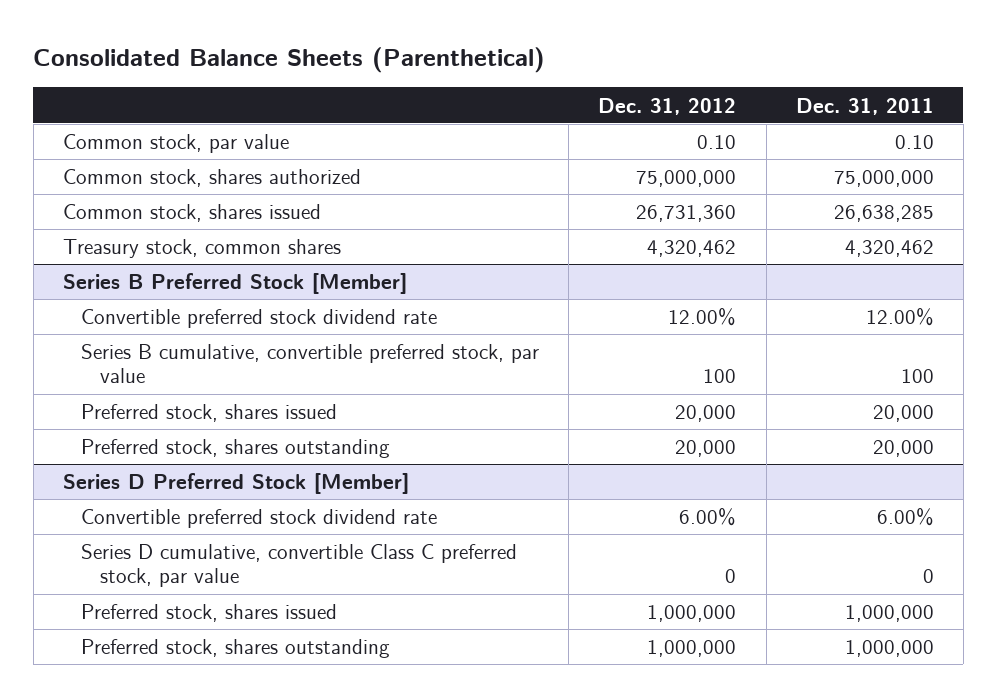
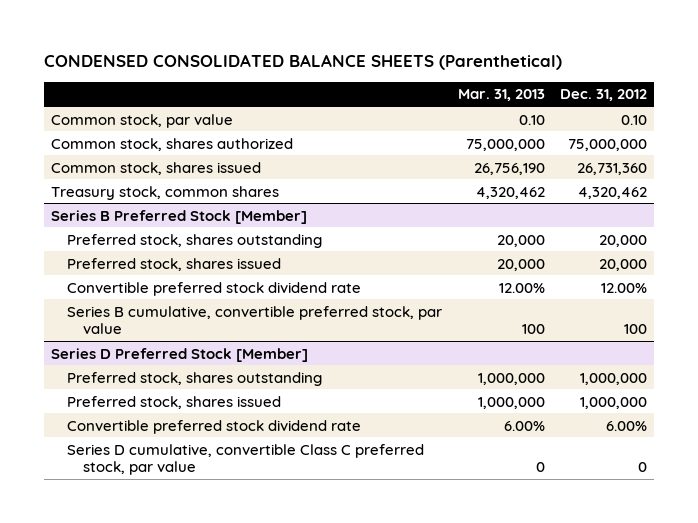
[33,47,546,74] Consolidated Balance Sheets (Parenthetical) -> [43,53,562,70] CONDENSED CONSOLIDATED BALANCE SHEETS (Parenthetical)
[795,97,934,115] Dec. 31, 2011 -> none
none -> [457,89,545,102] Mar. 31, 2013
[81,439,391,459] Preferred stock, shares outstanding -> [67,233,323,248] Preferred stock, shares outstanding
[81,404,338,423] Preferred stock, shares issued -> [67,257,282,271] Preferred stock, shares issued
[81,639,391,659] Preferred stock, shares outstanding -> [67,371,323,386] Preferred stock, shares outstanding
[81,604,338,623] Preferred stock, shares issued -> [67,395,282,409] Preferred stock, shares issued

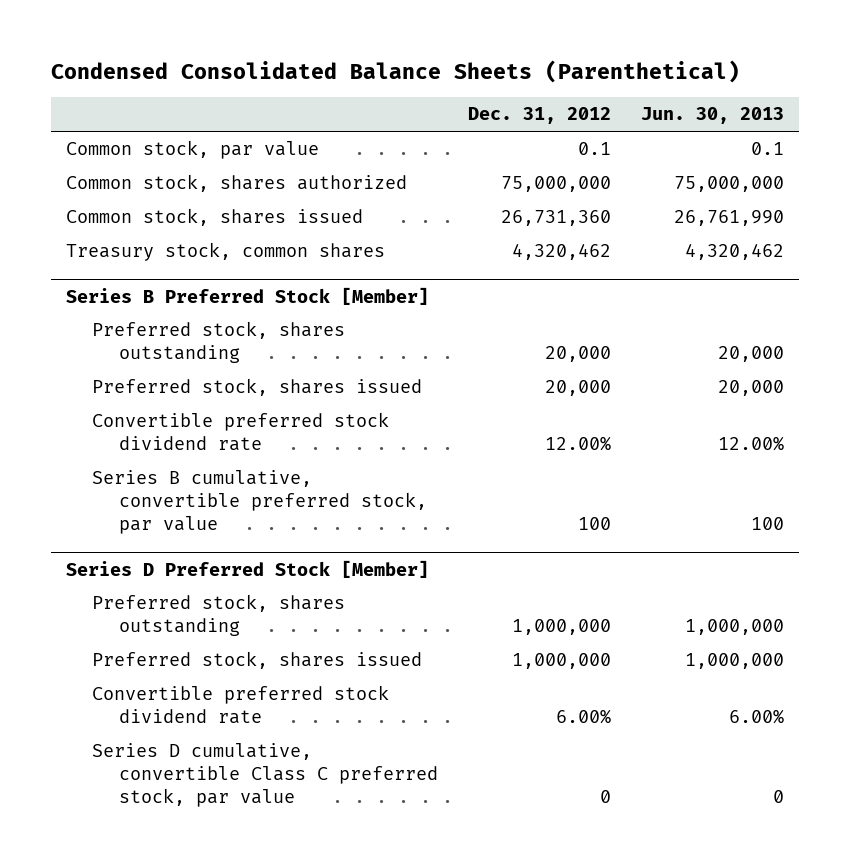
[43,53,562,70] CONDENSED CONSOLIDATED BALANCE SHEETS (Parenthetical) -> [50,59,740,83] Condensed Consolidated Balance Sheets (Parenthetical)
[457,89,545,102] Mar. 31, 2013 -> none
none -> [641,107,785,125] Jun. 30, 2013
[620,114,647,125] 0.10 -> [578,142,612,156] 0.1

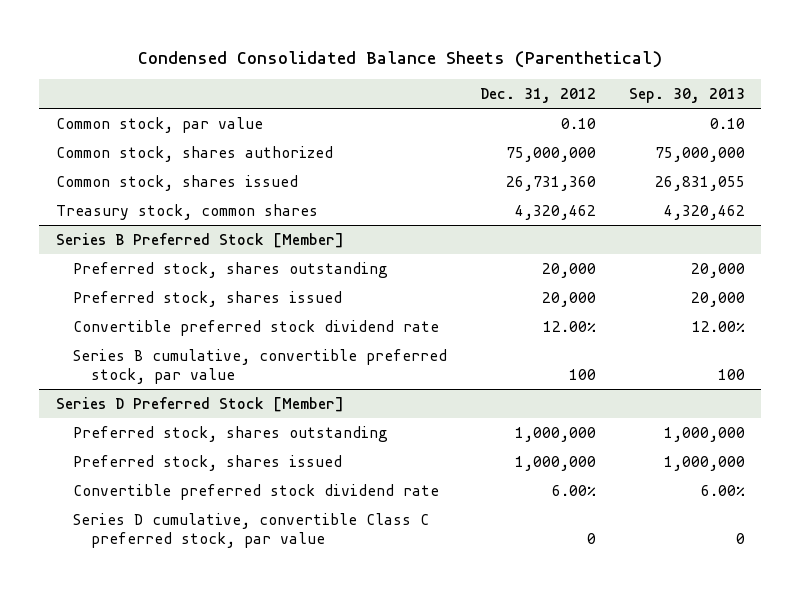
[641,107,785,125] Jun. 30, 2013 -> none
none -> [628,88,745,104] Sep. 30, 2013
[578,142,612,156] 0.1 -> [561,118,597,130] 0.10

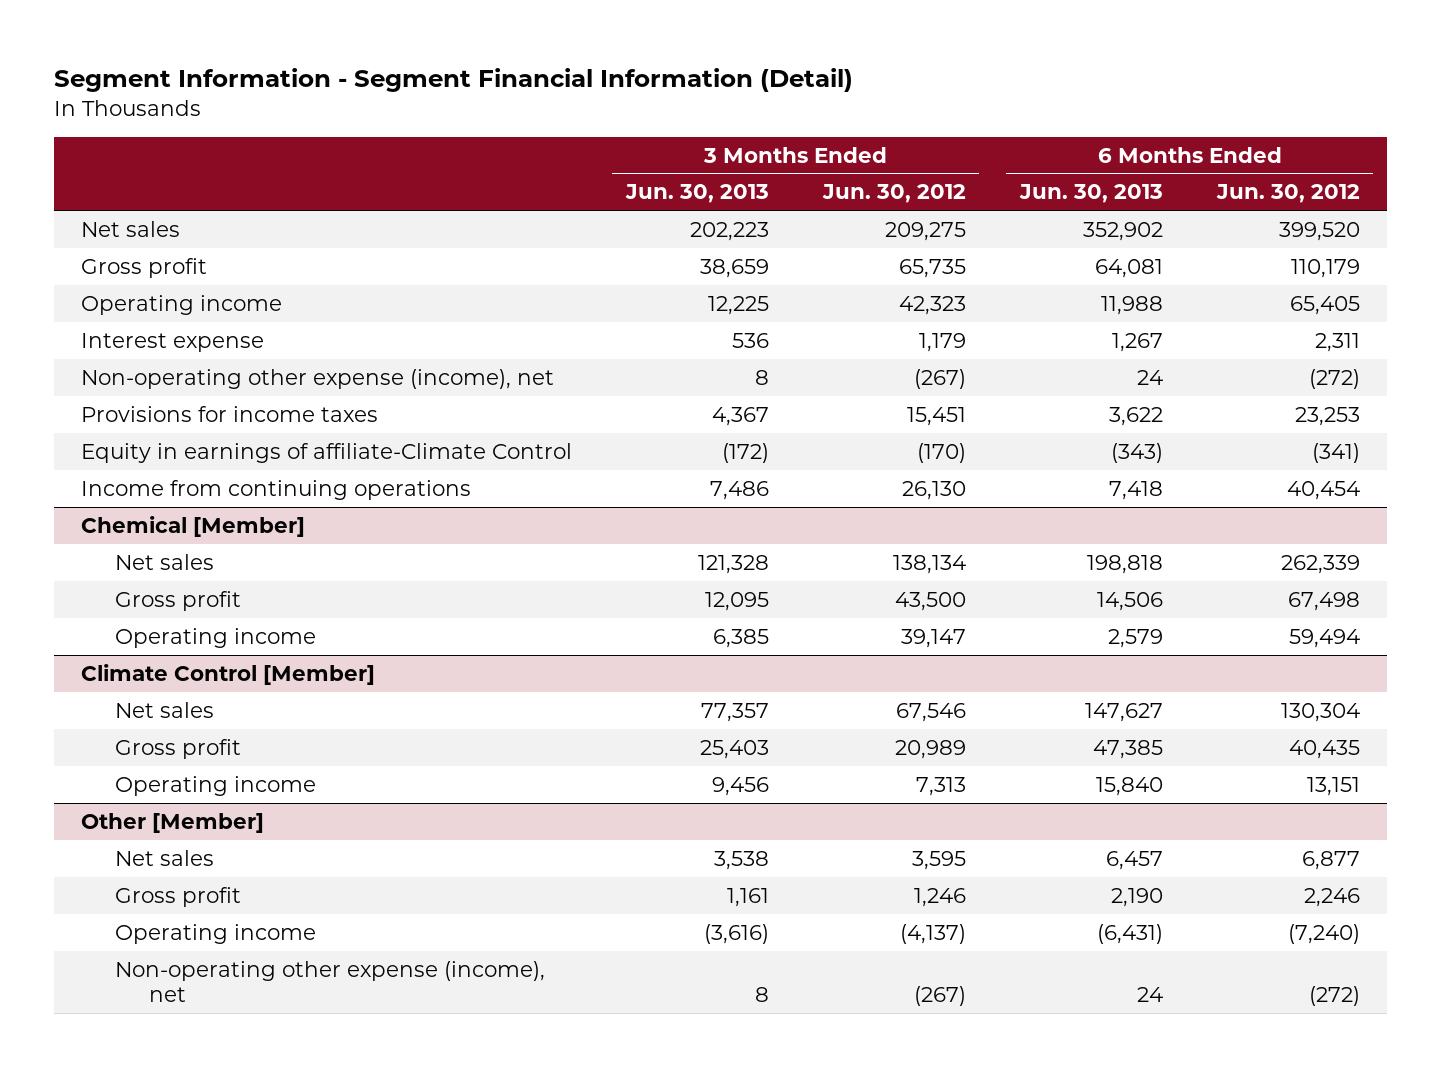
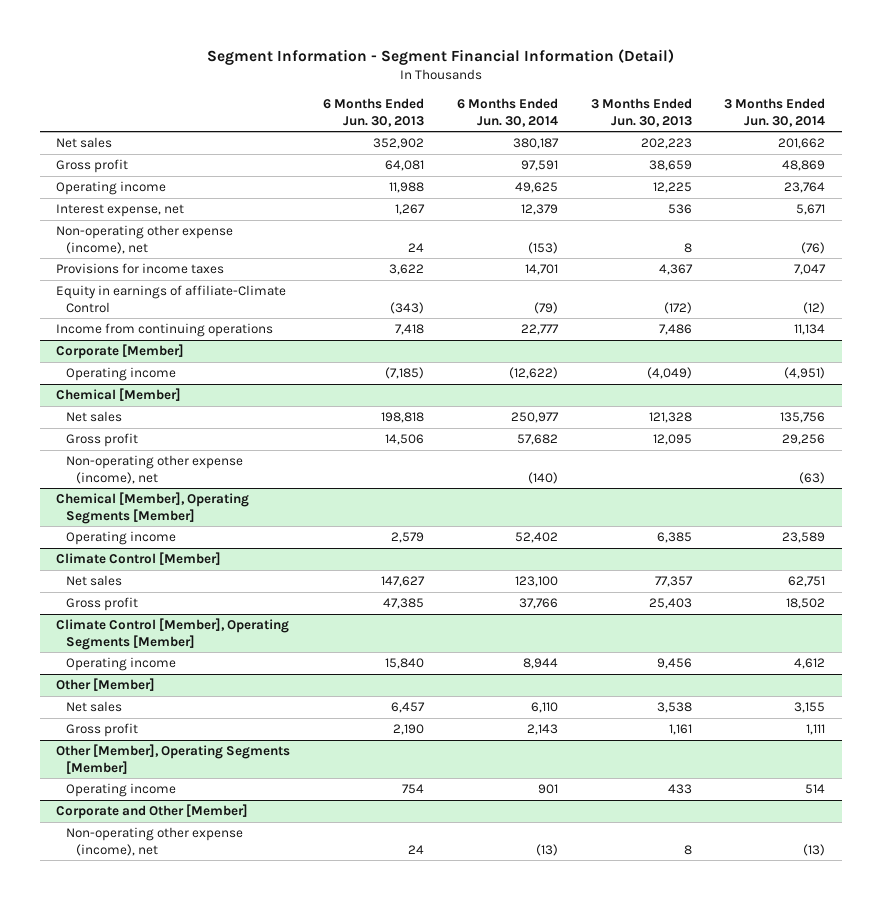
[821,184,966,204] Jun. 30, 2012 -> none
[1215,184,1360,204] Jun. 30, 2012 -> none
none -> [456,98,558,127] 6 Months Ended Jun. 30, 2014
none -> [724,98,826,127] 3 Months Ended Jun. 30, 2014
[80,332,264,352] Interest expense -> [56,204,185,218] Interest expense, net
none -> [56,344,185,360] Corporate [Member]
none -> [66,367,177,382] Operating income
none -> [66,455,244,484] Non-operating other expense (income), net
none -> [56,492,250,524] Chemical [Member], Operating Segments [Member]
none -> [56,618,290,650] Climate Control [Member], Operating Segments [Member]
none -> [56,744,291,774] Other [Member], Operating Segments [Member]
[703,923,769,944] (3,616) -> [667,784,692,795] 433
[1096,923,1163,944] (6,431) -> [402,784,425,795] 754
none -> [56,804,249,820] Corporate and Other [Member]

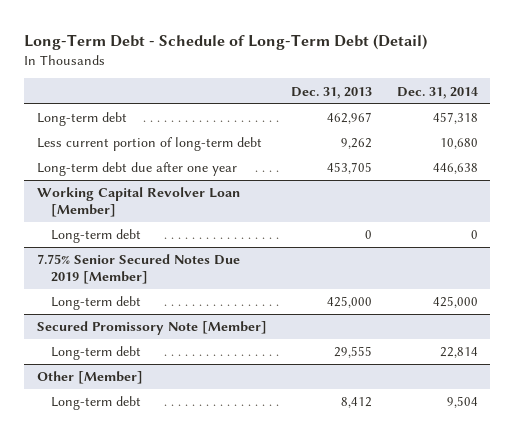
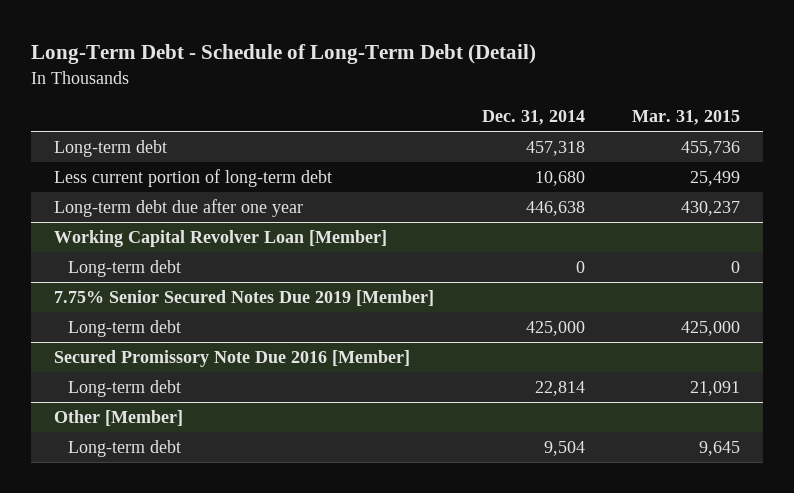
[291,86,373,99] Dec. 31, 2013 -> none
none -> [631,110,740,126] Mar. 31, 2015
[36,321,267,336] Secured Promissory Note [Member] -> [54,349,411,367] Secured Promissory Note Due 2016 [Member]

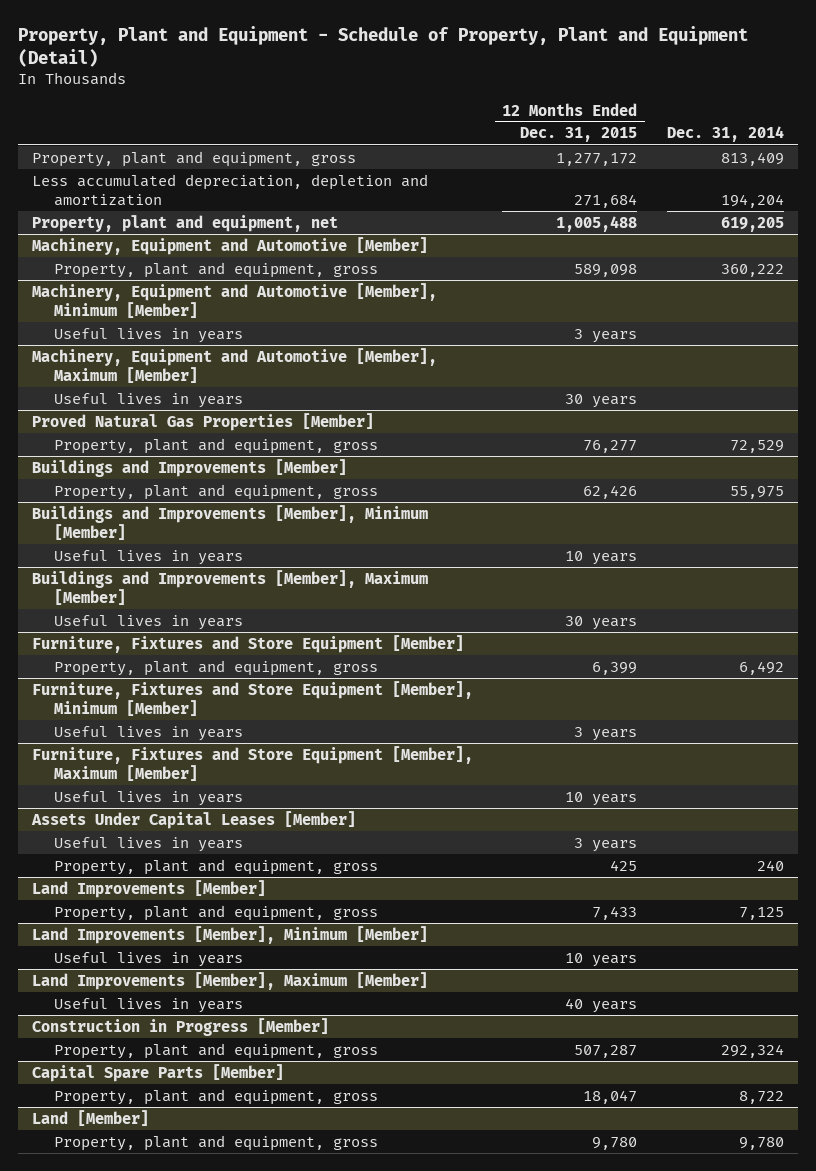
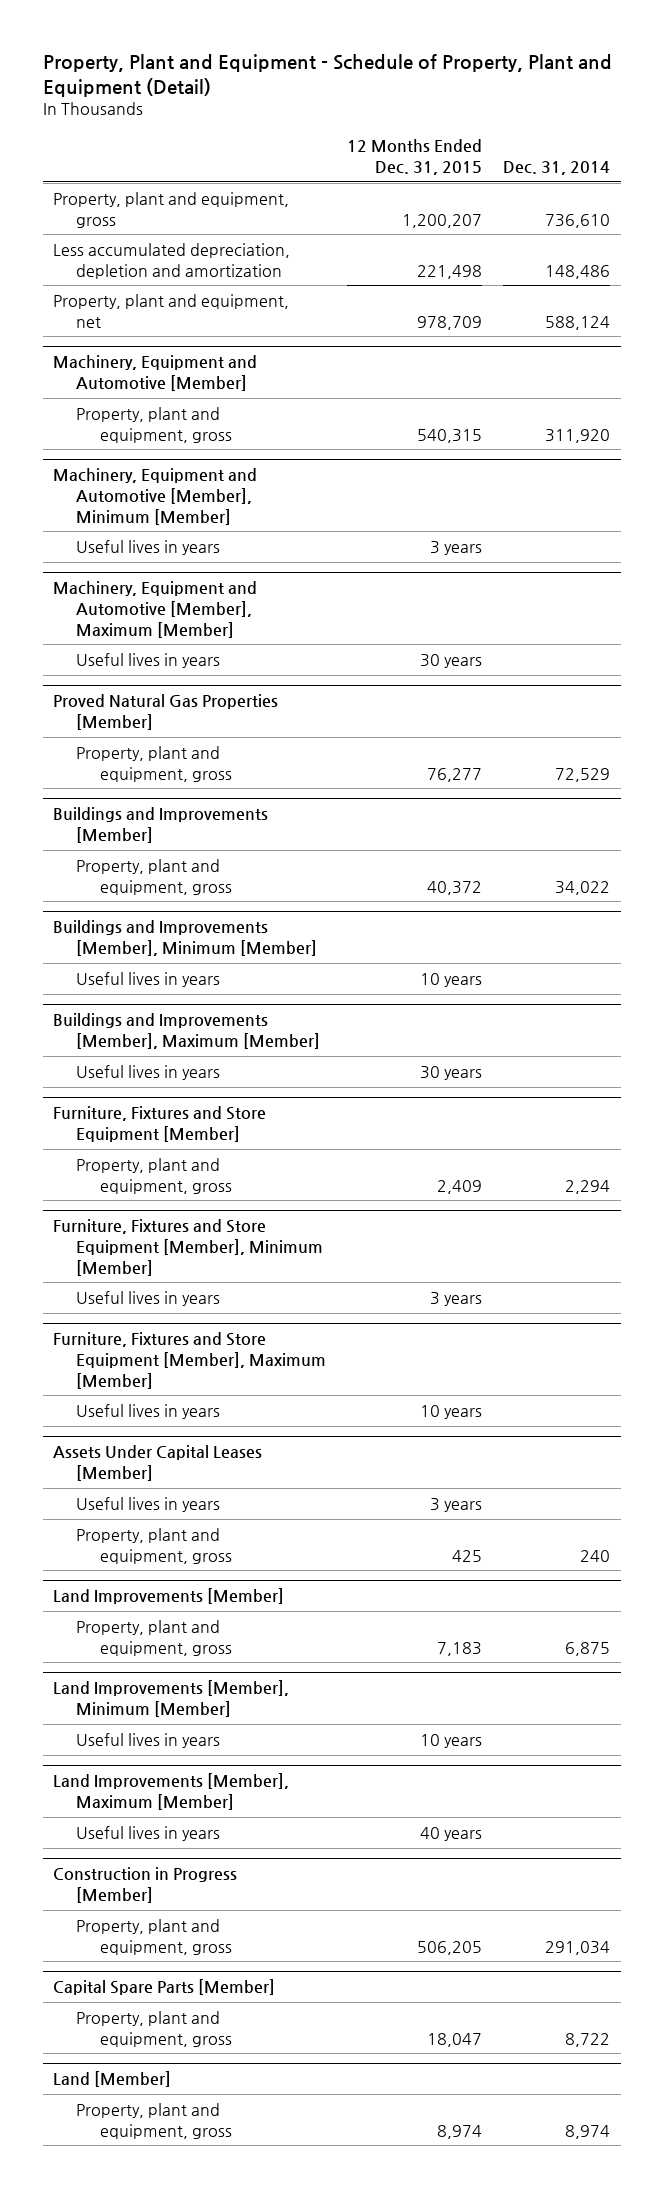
[556,152,638,166] 1,277,172 -> [402,213,483,228] 1,200,207
[720,151,784,166] 813,409 -> [545,213,611,228] 736,610
[574,193,638,208] 271,684 -> [417,264,483,279] 221,498
[720,193,784,208] 194,204 -> [545,264,611,279] 148,486
[556,215,638,232] 1,005,488 -> [417,315,483,330] 978,709
[720,216,784,232] 619,205 -> [545,315,611,330] 588,124
[574,263,638,277] 589,098 -> [417,428,483,443] 540,315
[720,263,784,277] 360,222 -> [545,428,611,443] 311,920
[583,484,638,499] 62,426 -> [427,880,483,895] 40,372
[729,485,784,499] 55,975 -> [555,880,611,895] 34,022
[592,661,638,675] 6,399 -> [437,1179,483,1194] 2,409
[738,660,784,675] 6,492 -> [565,1179,611,1194] 2,294
[592,905,638,920] 7,433 -> [437,1641,483,1656] 7,183
[738,906,784,920] 7,125 -> [565,1641,611,1656] 6,875
[574,1044,638,1058] 507,287 -> [417,1940,483,1955] 506,205
[720,1043,784,1058] 292,324 -> [545,1940,611,1955] 291,034
[592,1136,638,1150] 9,780 -> [437,2124,483,2139] 8,974
[738,1136,784,1150] 9,780 -> [565,2124,611,2139] 8,974

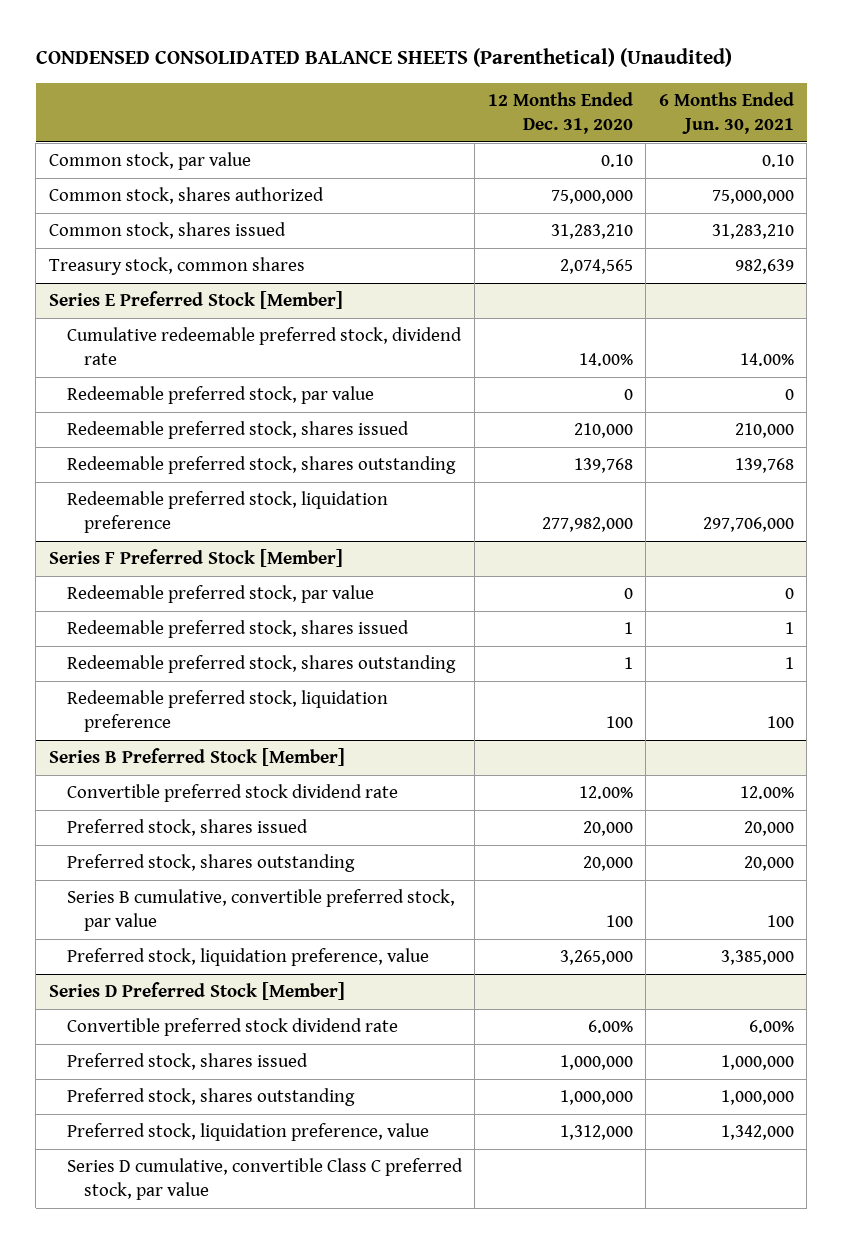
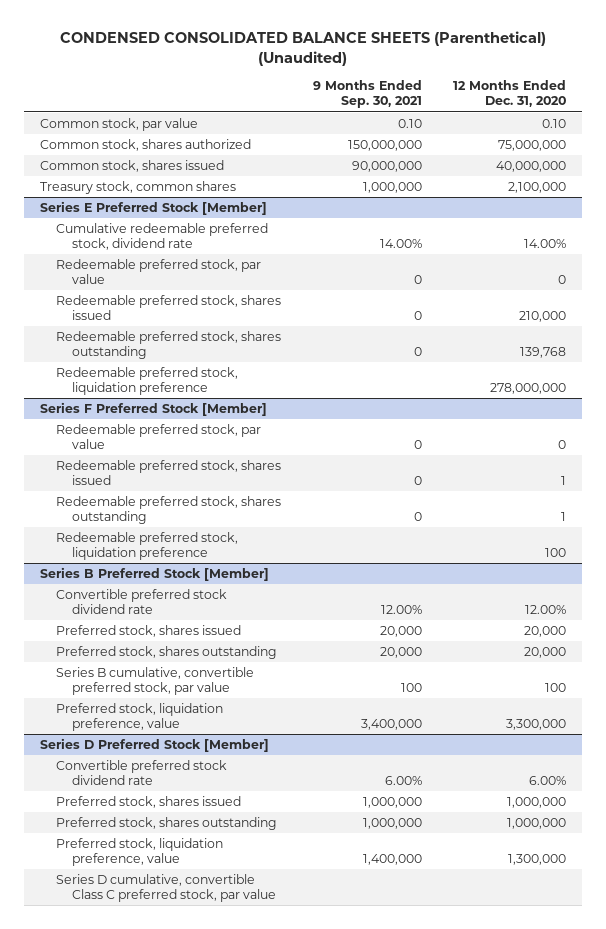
[658,92,794,134] 6 Months Ended Jun. 30, 2021 -> none
none -> [312,80,422,109] 9 Months Ended Sep. 30, 2021
[550,224,633,240] 31,283,210 -> [496,161,567,173] 40,000,000
[559,259,633,275] 2,074,565 -> [508,182,567,194] 2,100,000
[541,517,633,533] 277,982,000 -> [490,383,567,395] 278,000,000
[559,950,633,966] 3,265,000 -> [506,719,567,731] 3,300,000
[559,1125,633,1141] 1,312,000 -> [508,854,567,866] 1,300,000

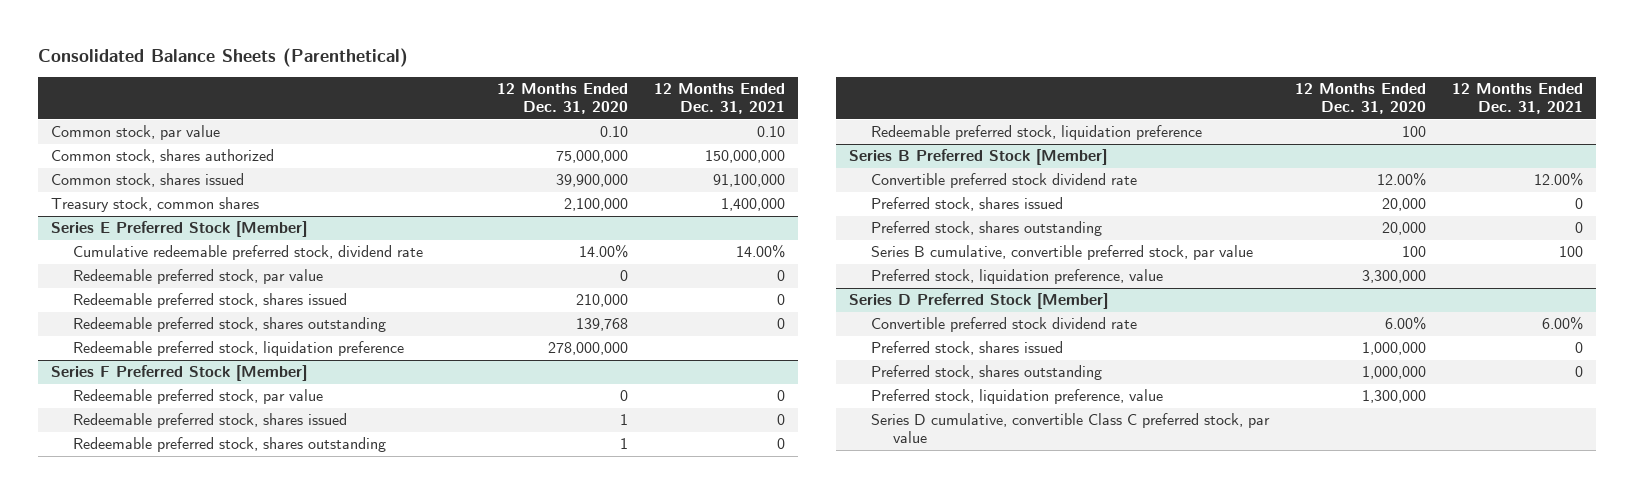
[60,31,547,66] CONDENSED CONSOLIDATED BALANCE SHEETS (Parenthetical) (Unaudited) -> [37,47,408,67] Consolidated Balance Sheets (Parenthetical)
[312,80,422,109] 9 Months Ended Sep. 30, 2021 -> none
none -> [653,83,785,115] 12 Months Ended Dec. 31, 2021
[496,161,567,173] 40,000,000 -> [555,174,628,188] 39,900,000

